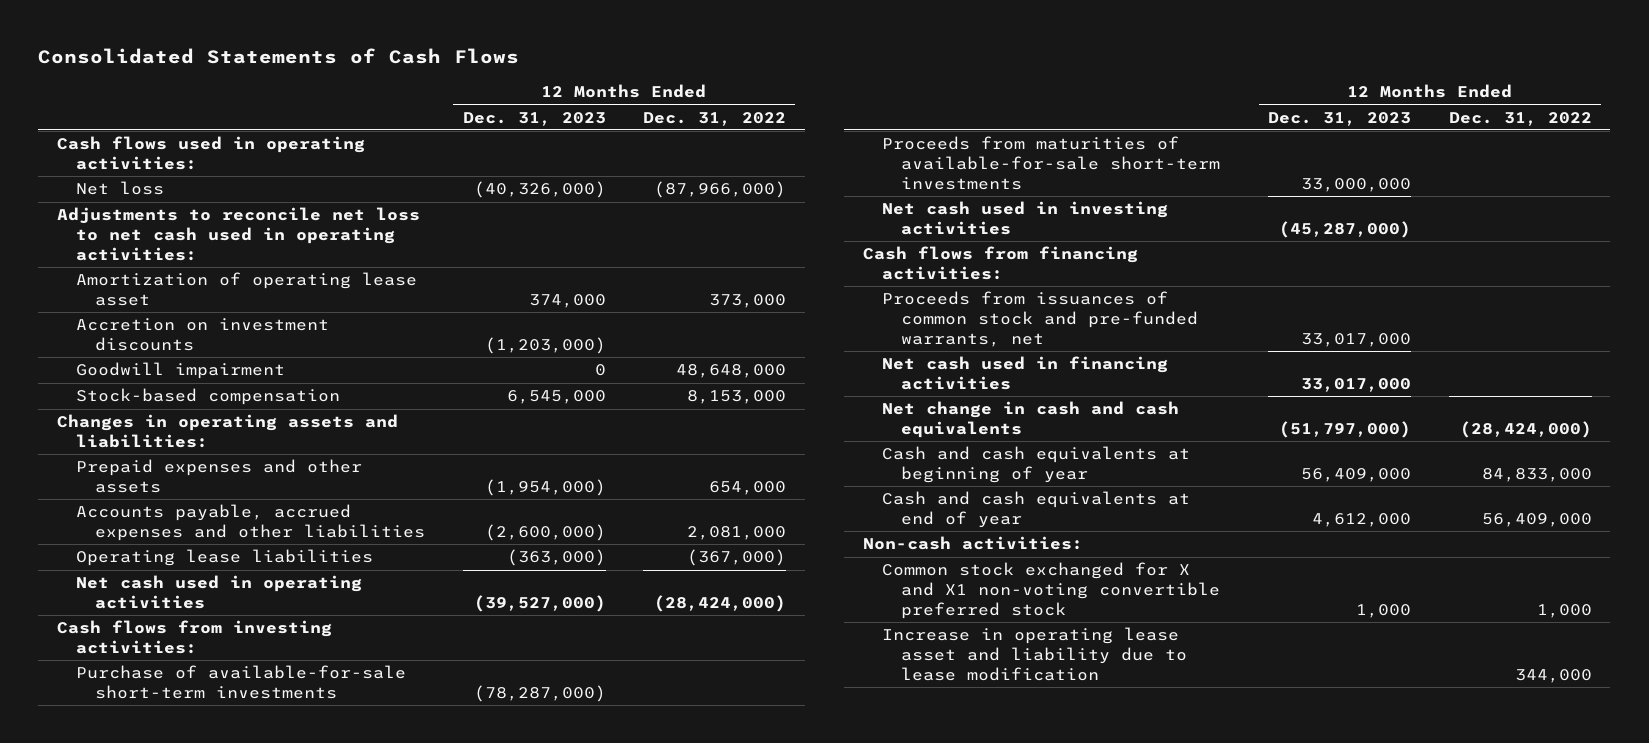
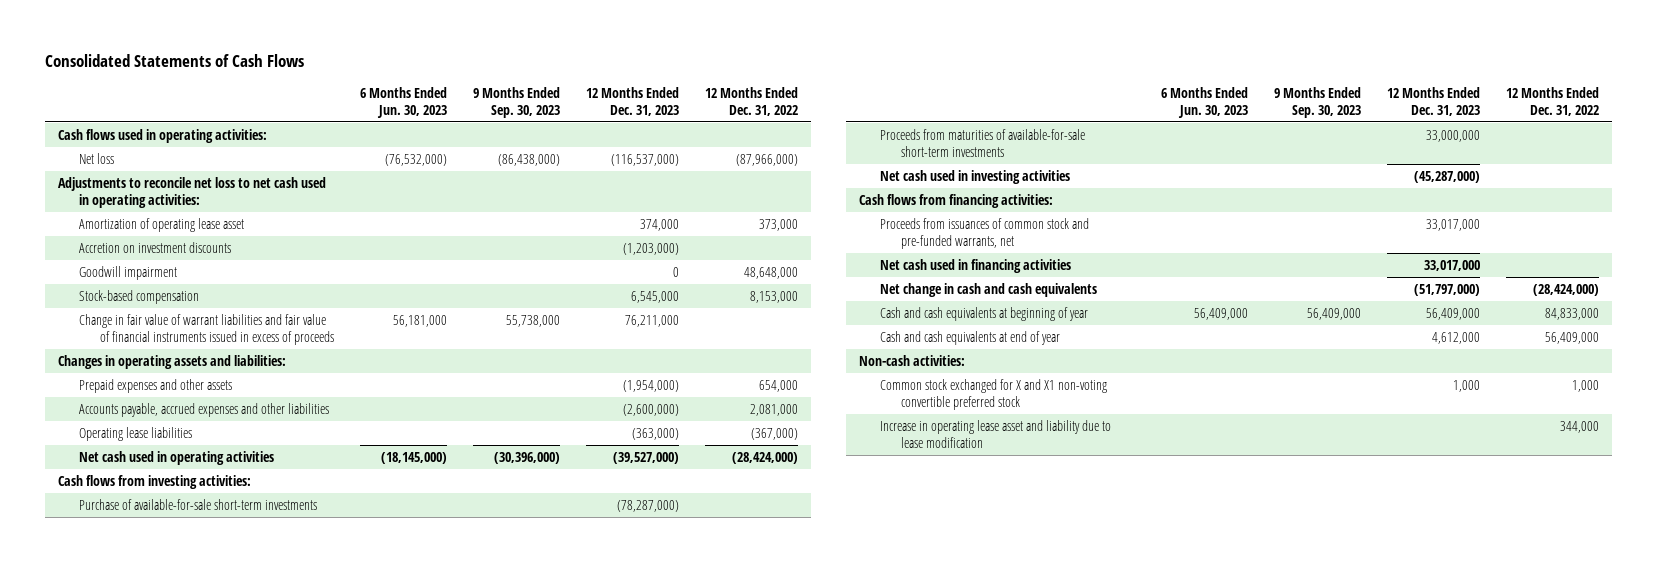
none -> [359,87,447,119] 6 Months Ended Jun. 30, 2023
none -> [472,87,560,119] 9 Months Ended Sep. 30, 2023
[473,181,606,199] (40,326,000) -> [610,153,679,166] (116,537,000)
none -> [78,313,334,345] Change in fair value of warrant liabilities and fair value of financial instruments issued in excess of proceeds

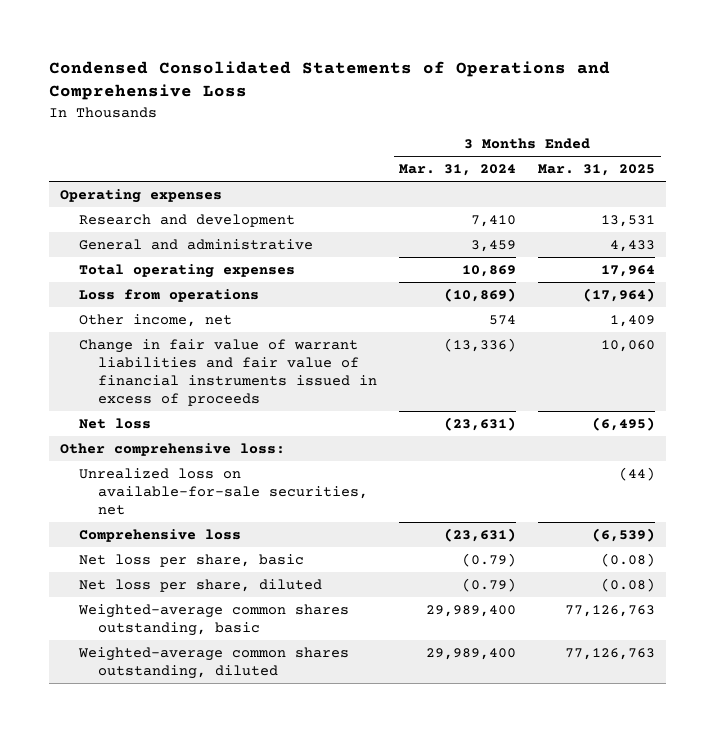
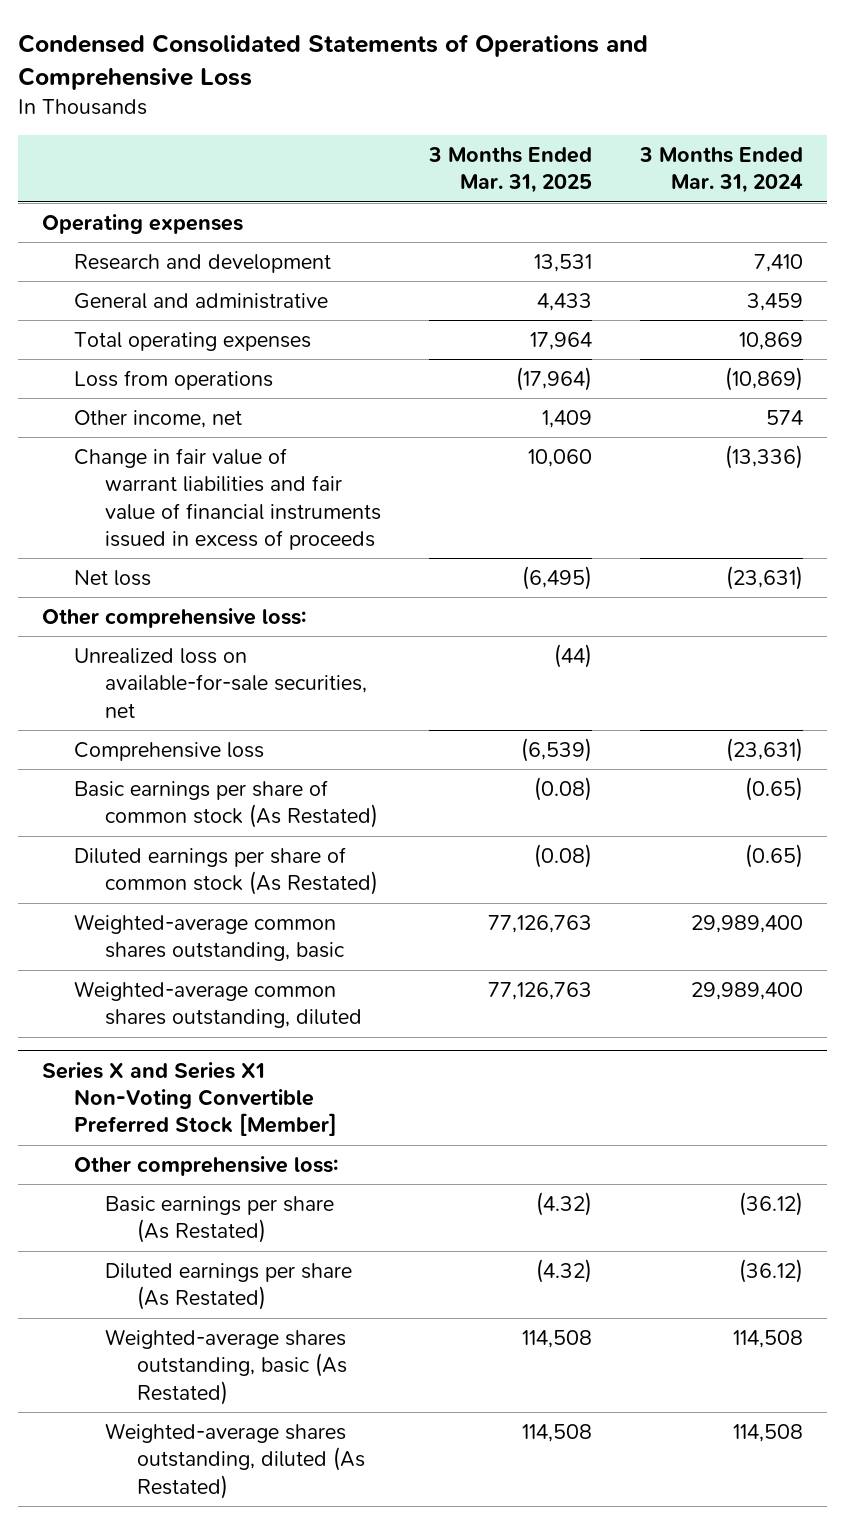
[79,553,305,567] Net loss per share, basic -> [73,779,379,829] Basic earnings per share of common stock (As Restated)
[462,552,517,567] (0.79) -> [745,776,804,801] (0.65)
[79,578,323,592] Net loss per share, diluted -> [73,846,379,896] Diluted earnings per share of common stock (As Restated)
[462,577,517,592] (0.79) -> [745,843,804,868] (0.65)
none -> [42,1061,337,1137] Series X and Series X1 Non-Voting Convertible Preferred Stock [Member]
none -> [73,1155,338,1176] Other comprehensive loss:
none -> [105,1195,335,1244] Basic earnings per share (As Restated)
none -> [105,1262,353,1311] Diluted earnings per share (As Restated)
none -> [105,1328,347,1405] Weighted-average shares outstanding, basic (As Restated)
none -> [105,1422,365,1499] Weighted-average shares outstanding, diluted (As Restated)

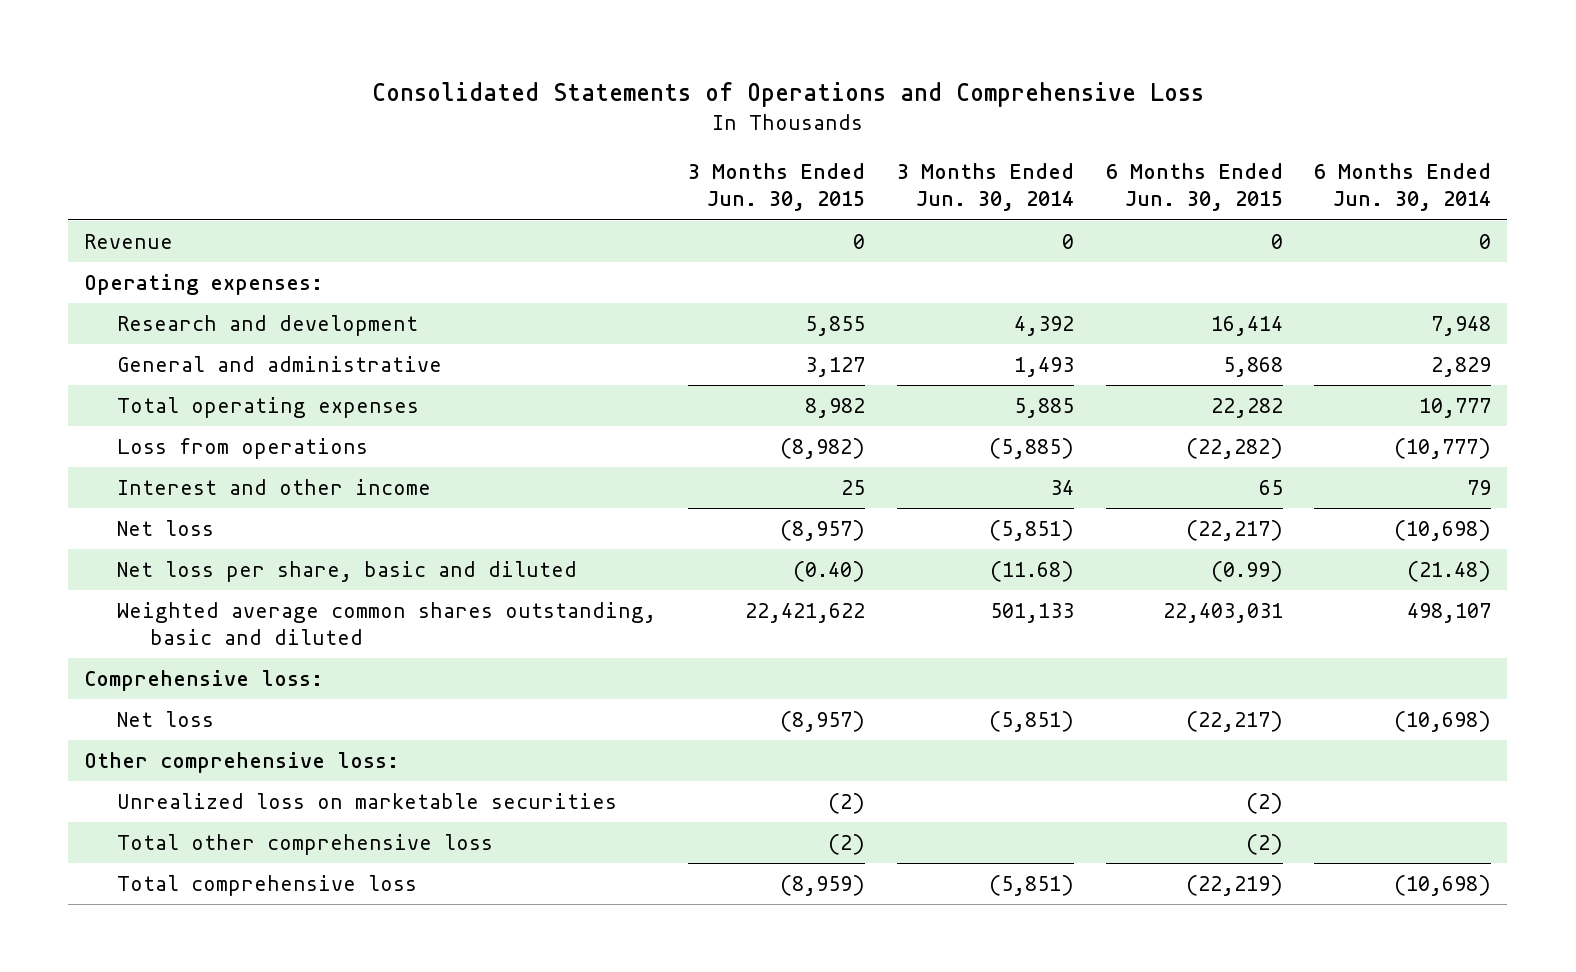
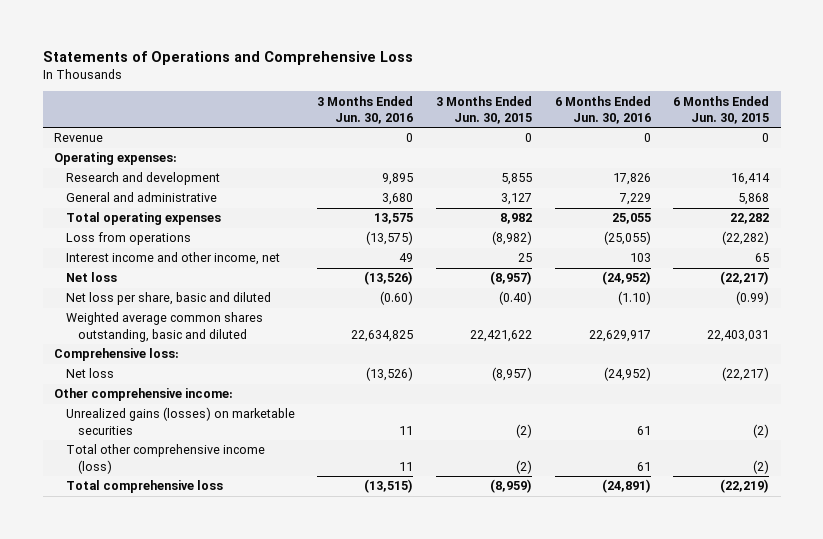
[371,82,1204,108] Consolidated Statements of Operations and Comprehensive Loss -> [42,51,413,66] Statements of Operations and Comprehensive Loss
[896,163,1074,212] 3 Months Ended Jun. 30, 2014 -> none
[1314,163,1492,212] 6 Months Ended Jun. 30, 2014 -> none
none -> [317,95,414,124] 3 Months Ended Jun. 30, 2016
none -> [554,95,651,124] 6 Months Ended Jun. 30, 2016
[117,479,432,496] Interest and other income -> [65,252,280,266] Interest income and other income, net
[84,752,400,774] Other comprehensive loss: -> [53,388,233,402] Other comprehensive income:
[117,793,618,810] Unrealized loss on marketable securities -> [65,407,295,435] Unrealized gains (losses) on marketable securities
[117,834,494,856] Total other comprehensive loss -> [65,444,265,474] Total other comprehensive income (loss)

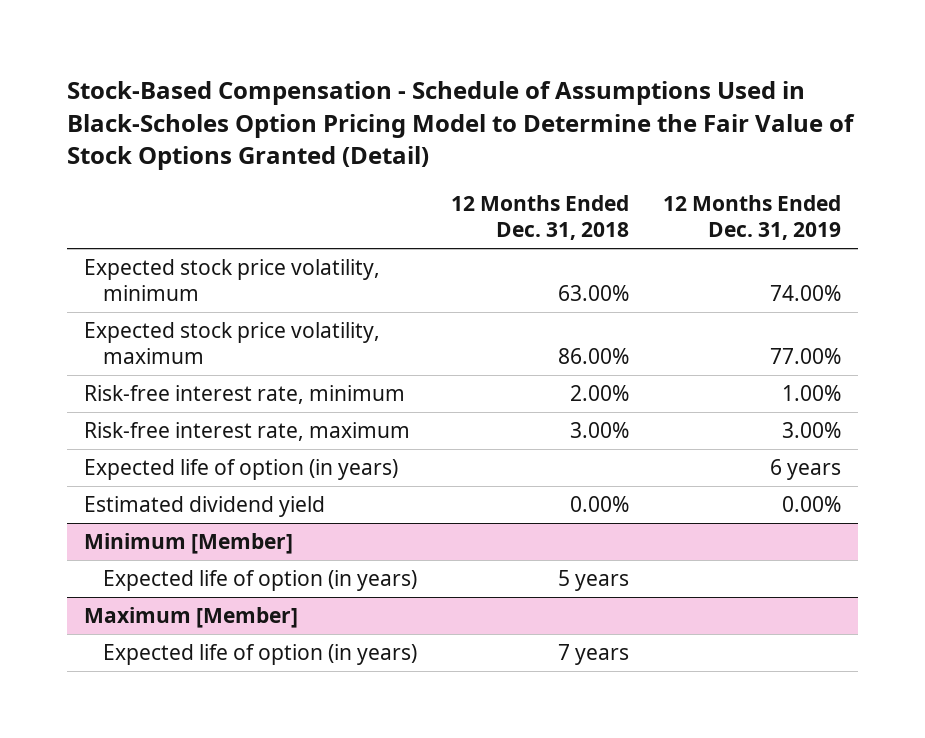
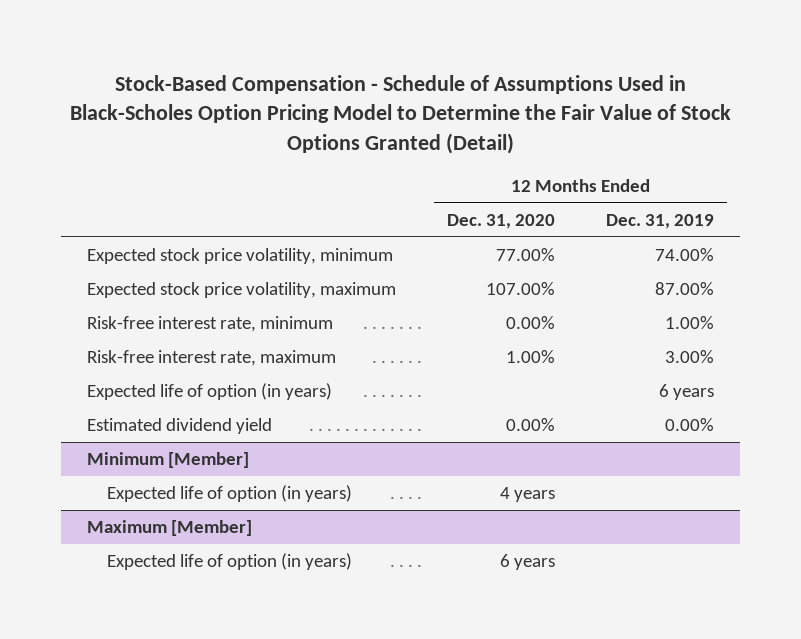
[451,194,630,241] 12 Months Ended Dec. 31, 2018 -> none
none -> [447,213,556,229] Dec. 31, 2020
[770,348,842,365] 77.00% -> [655,282,715,296] 87.00%

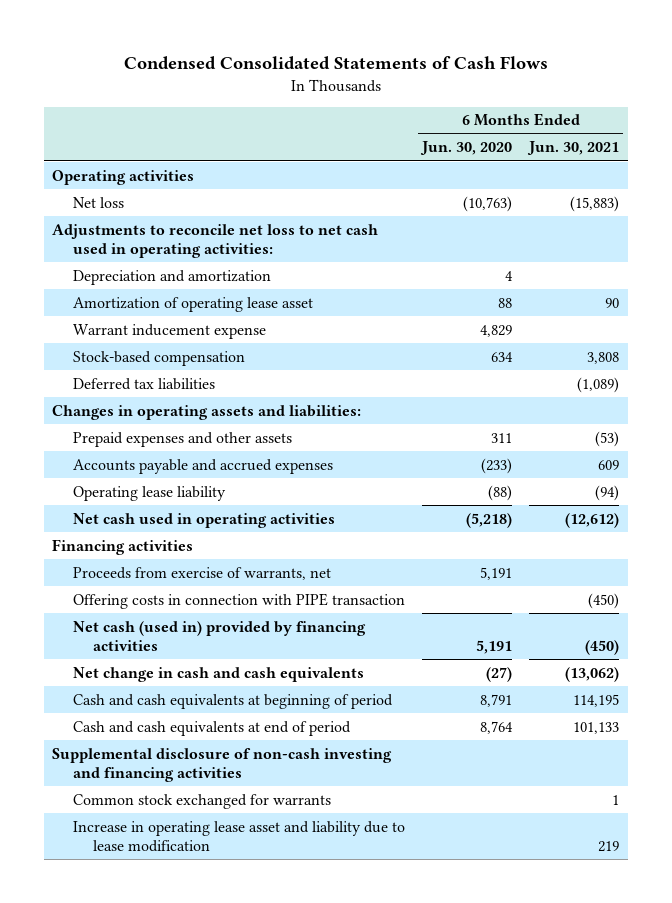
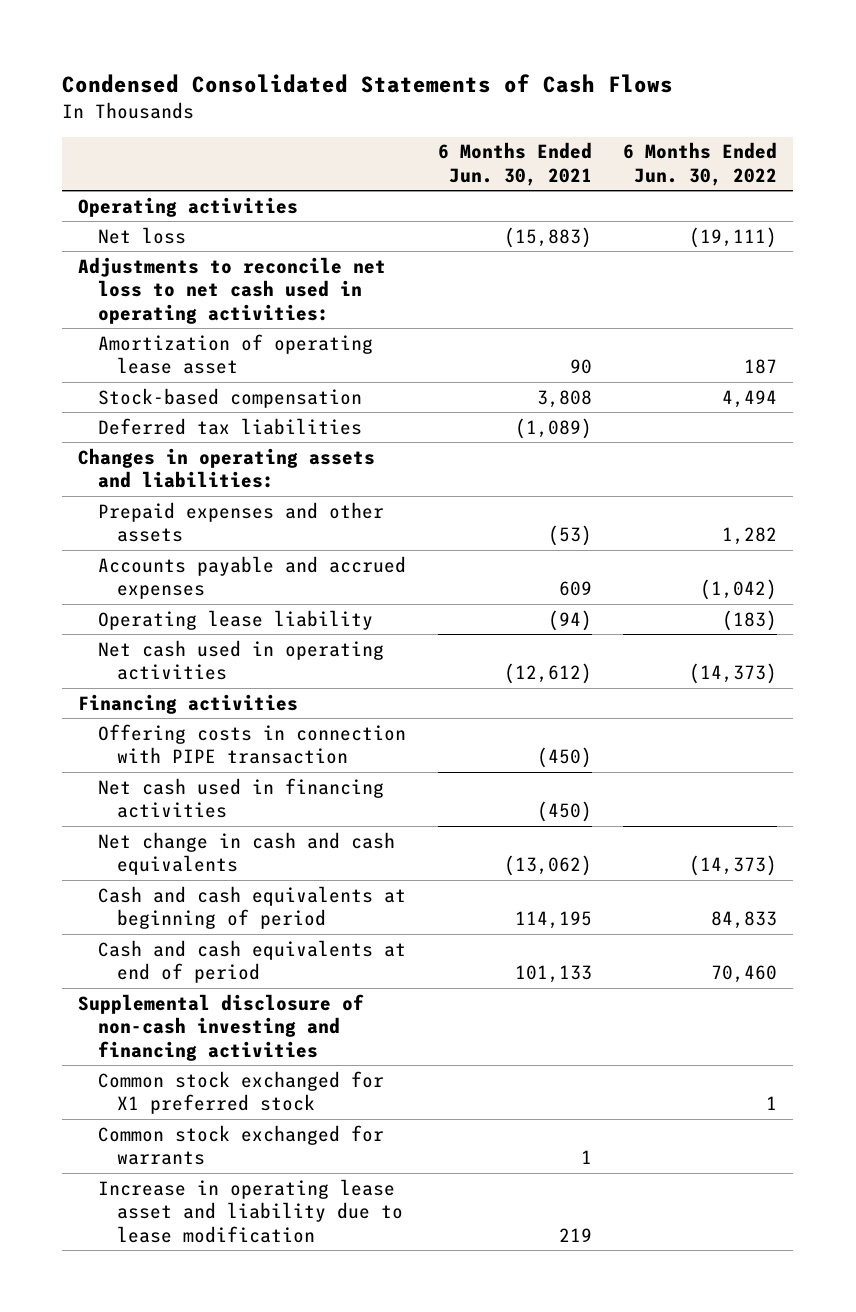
[420,141,513,156] Jun. 30, 2020 -> none
none -> [623,142,778,186] 6 Months Ended Jun. 30, 2022
[72,269,271,285] Depreciation and amortization -> none
[72,323,266,339] Warrant inducement expense -> none
[72,566,331,580] Proceeds from exercise of warrants, net -> none
[72,620,366,651] Net cash (used in) provided by financing activities -> [97,777,384,819] Net cash used in financing activities
none -> [97,1070,384,1115] Common stock exchanged for X1 preferred stock

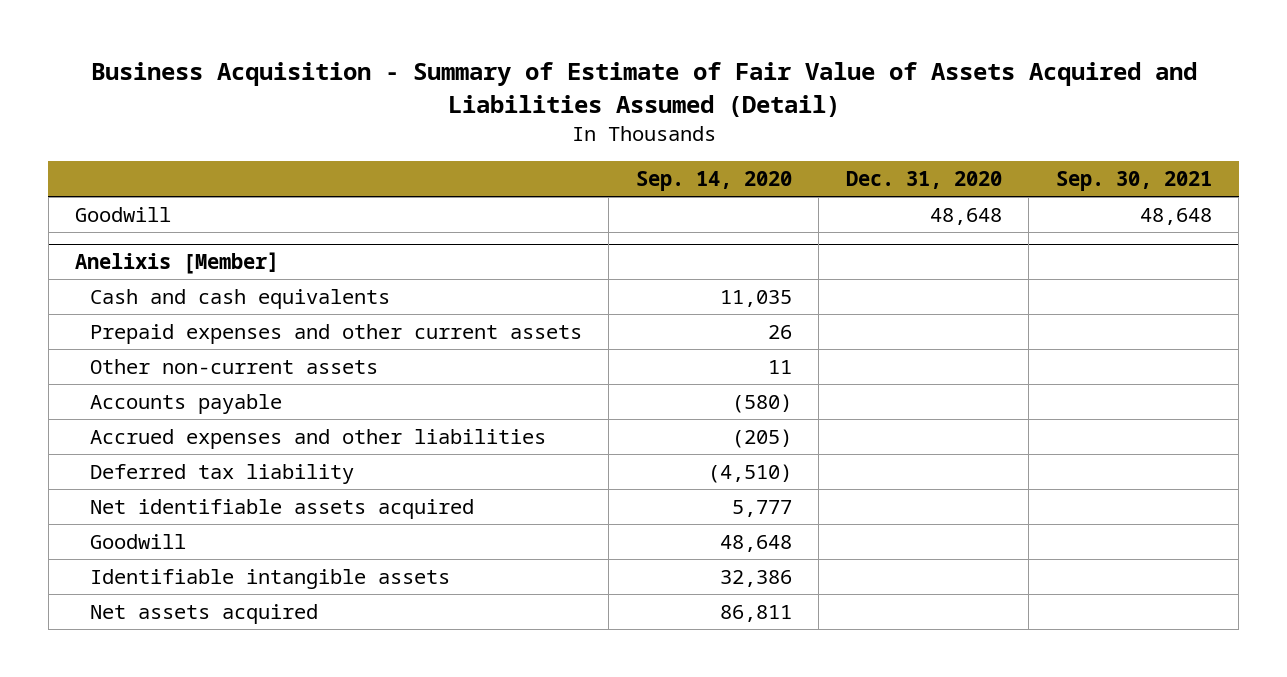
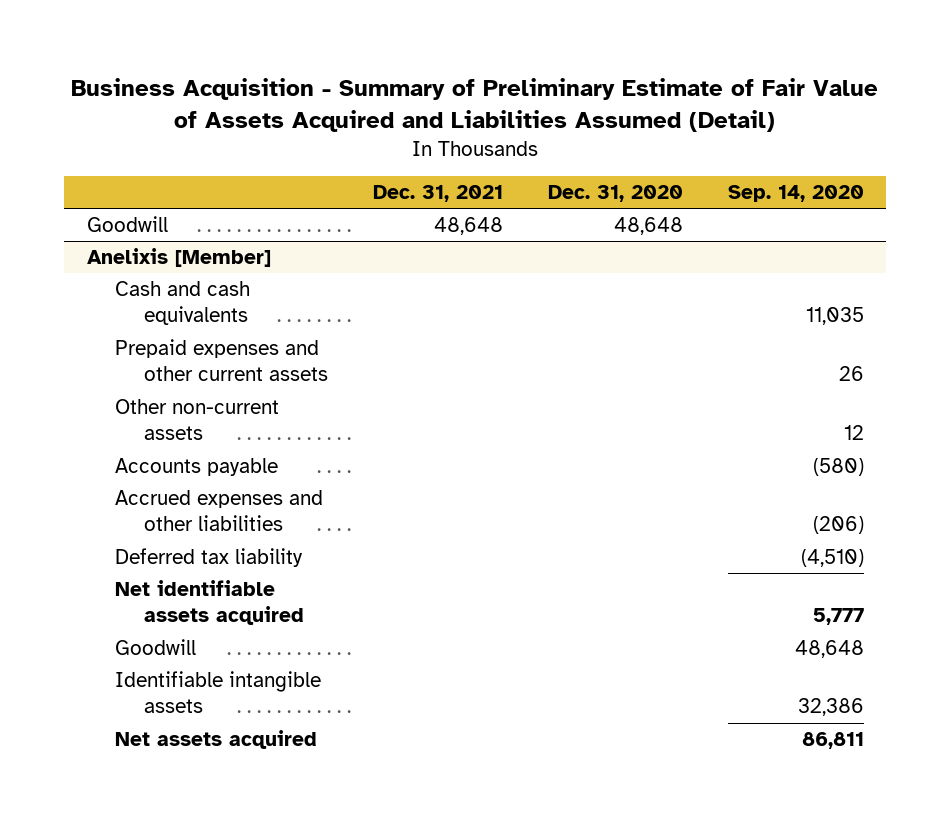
[90,62,1197,117] Business Acquisition - Summary of Estimate of Fair Value of Assets Acquired and Liabilities Assumed (Detail) -> [71,78,879,132] Business Acquisition - Summary of Preliminary Estimate of Fair Value of Assets Acquired and Liabilities Assumed (Detail)
[1055,171,1212,192] Sep. 30, 2021 -> none
none -> [373,185,504,203] Dec. 31, 2021
[767,359,792,374] 11 -> [843,425,864,441] 12
[731,428,792,448] (205) -> [812,516,864,535] (206)

